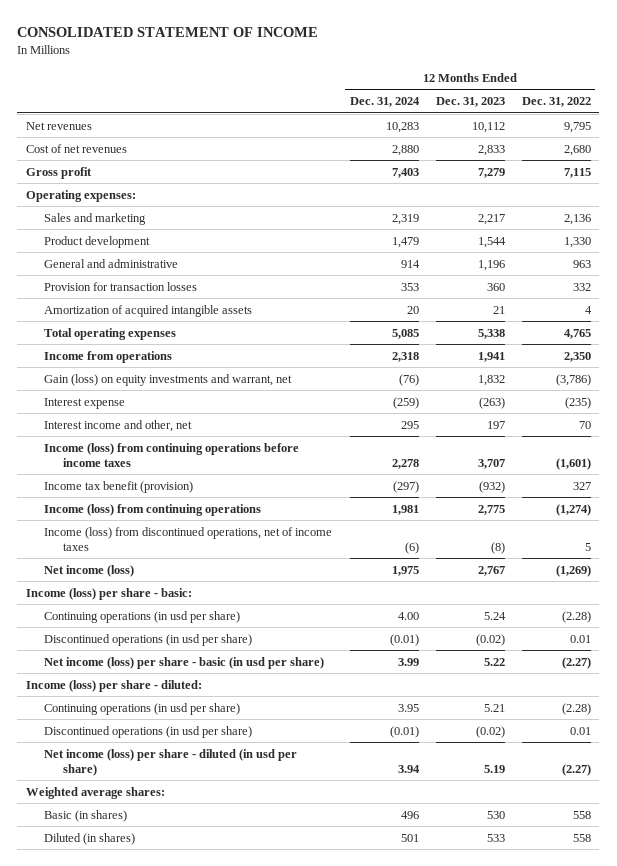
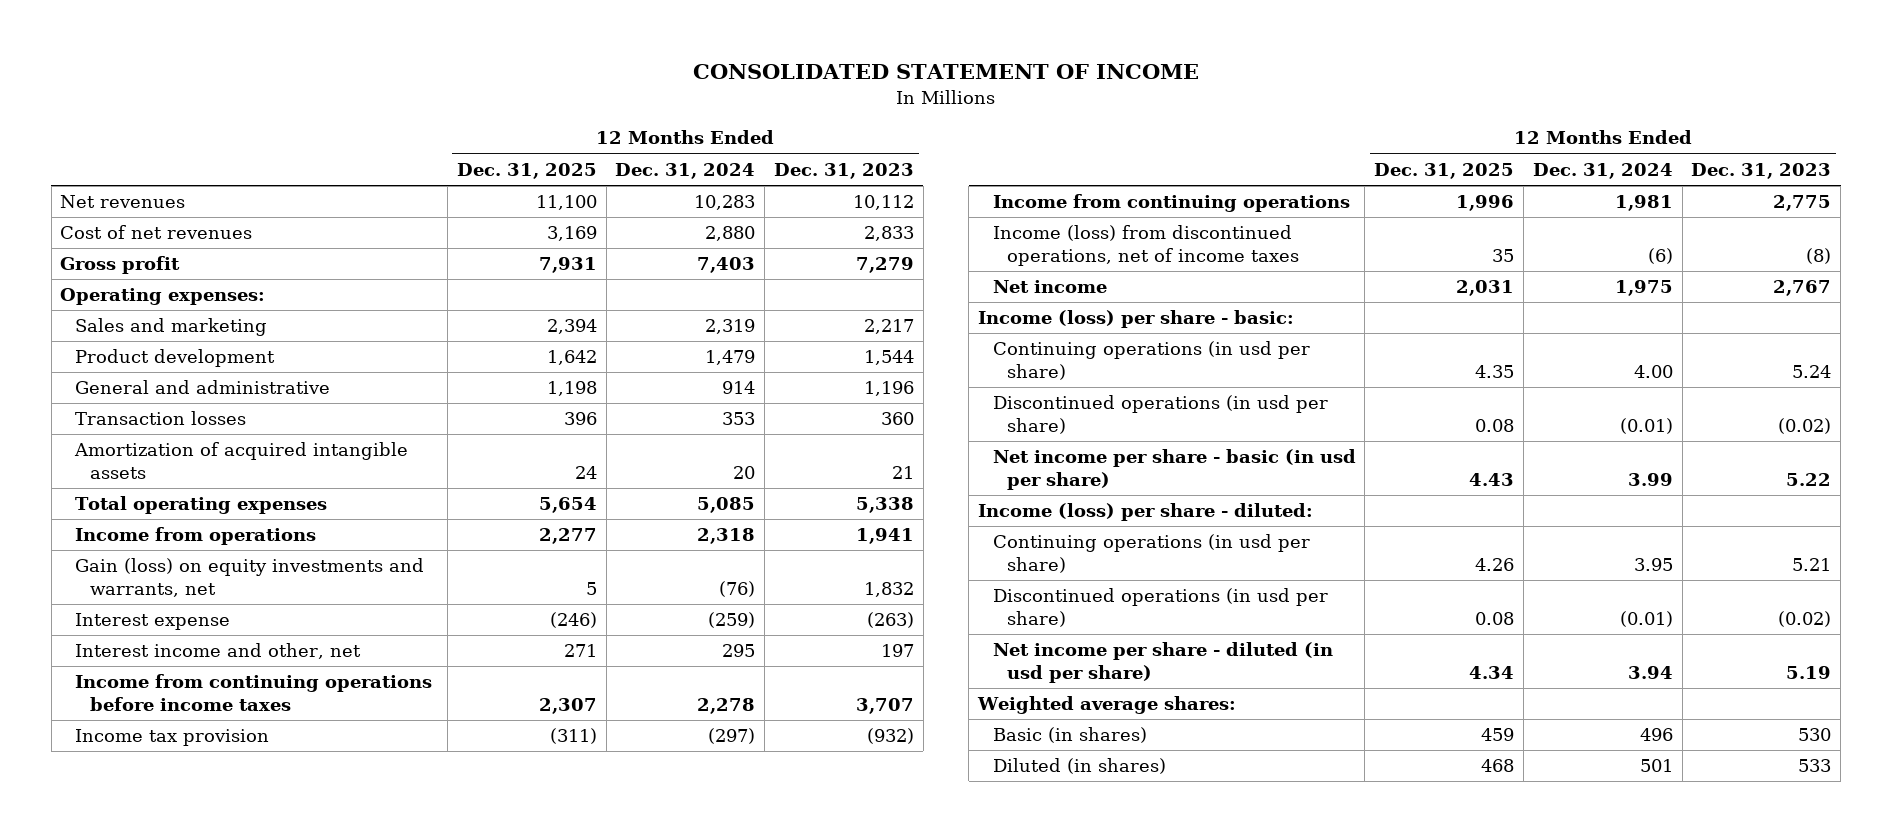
[521,97,591,108] Dec. 31, 2022 -> none
none -> [456,162,597,179] Dec. 31, 2025
[44,281,198,291] Provision for transaction losses -> [75,411,247,426] Transaction losses
[44,373,293,386] Gain (loss) on equity investments and warrant, net -> [75,558,425,598] Gain (loss) on equity investments and warrants, net
[44,442,300,468] Income (loss) from continuing operations before income taxes -> [75,674,433,712] Income from continuing operations before income taxes
[44,480,194,493] Income tax benefit (provision) -> [75,729,270,747] Income tax provision
[44,503,262,516] Income (loss) from continuing operations -> [992,194,1350,213] Income from continuing operations
[44,564,135,577] Net income (loss) -> [992,280,1107,294] Net income
[44,656,325,669] Net income (loss) per share - basic (in usd per share) -> [992,449,1356,491] Net income per share - basic (in usd per share)
[44,748,298,777] Net income (loss) per share - diluted (in usd per share) -> [992,642,1333,684] Net income per share - diluted (in usd per share)

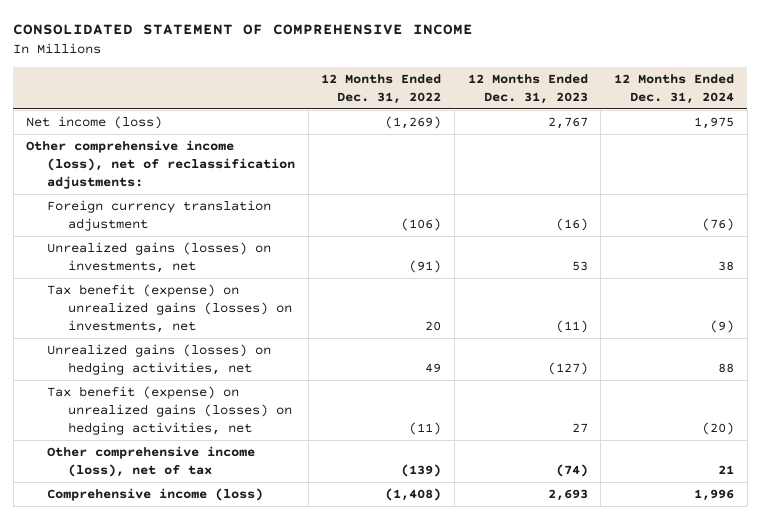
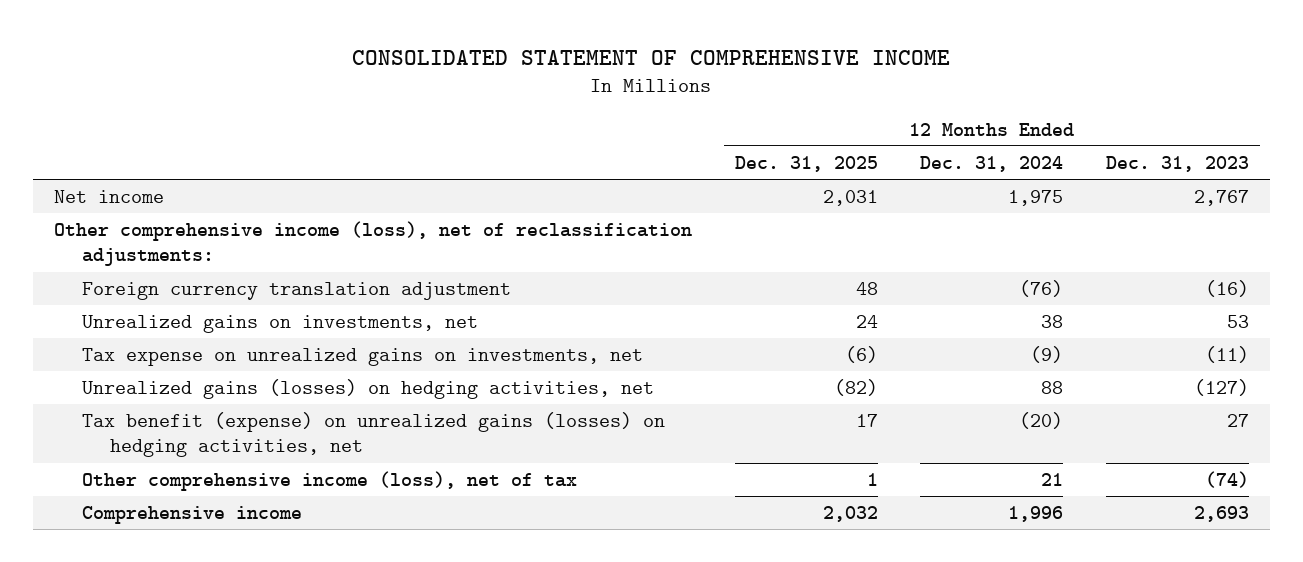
[321,73,442,104] 12 Months Ended Dec. 31, 2022 -> none
none -> [734,155,878,172] Dec. 31, 2025
[26,116,163,130] Net income (loss) -> [53,189,164,203] Net income
[46,242,271,273] Unrealized gains (losses) on investments, net -> [82,314,479,333] Unrealized gains on investments, net
[46,284,292,333] Tax benefit (expense) on unrealized gains (losses) on investments, net -> [82,347,644,366] Tax expense on unrealized gains on investments, net
[46,488,263,502] Comprehensive income (loss) -> [82,505,303,524] Comprehensive income

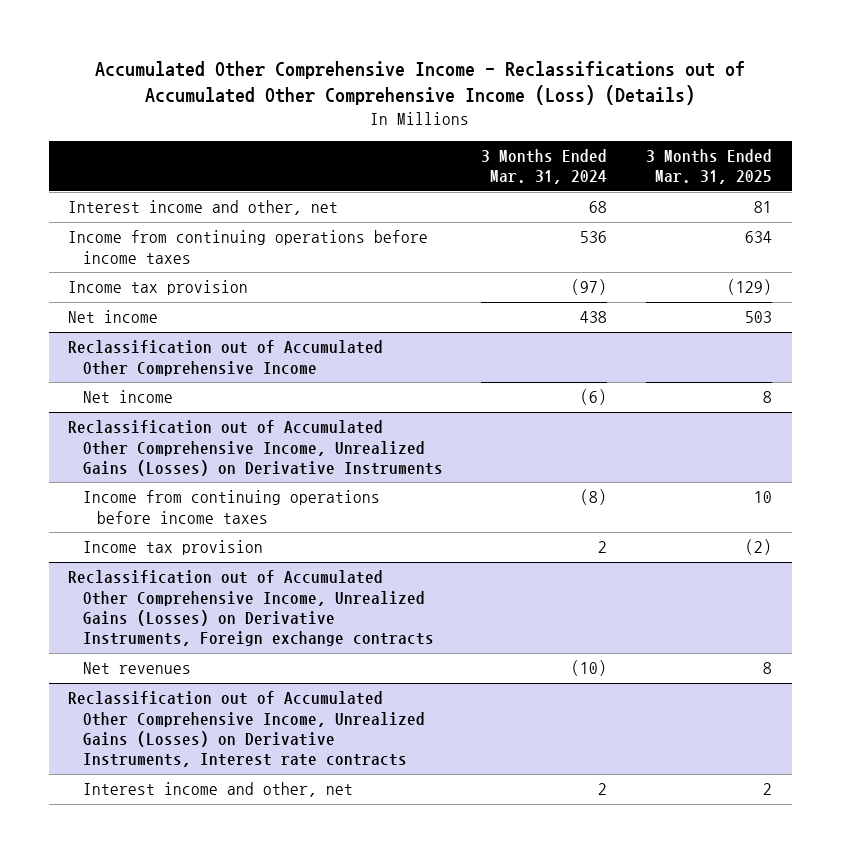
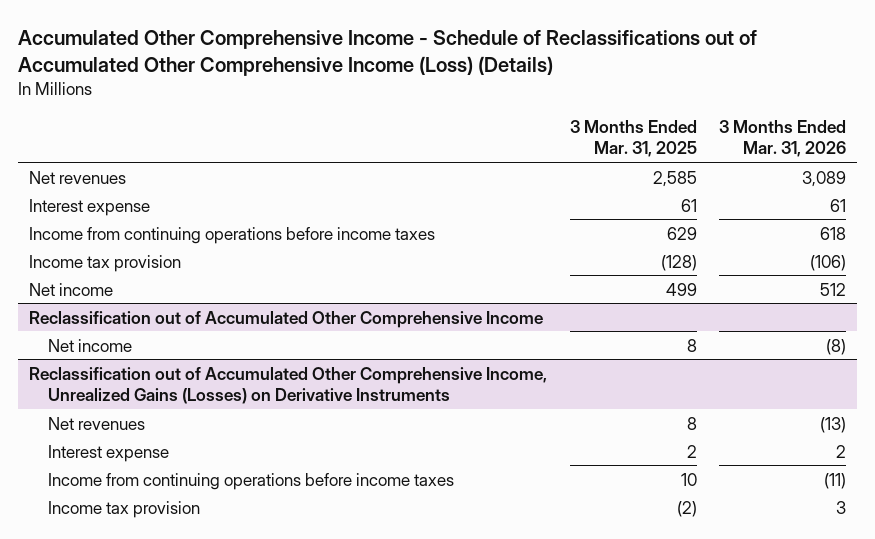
[95,60,746,106] Accumulated Other Comprehensive Income - Reclassifications out of Accumulated Other Comprehensive Income (Loss) (Details) -> [18,30,758,76] Accumulated Other Comprehensive Income - Schedule of Reclassifications out of Accumulated Other Comprehensive Income (Loss) (Details)
[481,149,608,185] 3 Months Ended Mar. 31, 2024 -> none
none -> [718,119,846,158] 3 Months Ended Mar. 31, 2026
[68,200,339,216] Interest income and other, net -> none
none -> [29,170,127,184] Net revenues
none -> [29,198,151,216] Interest expense
[745,231,773,244] 634 -> [666,226,697,240] 629
[727,279,773,296] (129) -> [660,254,697,271] (128)
[745,311,773,324] 503 -> [665,282,697,296] 499
none -> [48,416,146,430] Net revenues
none -> [48,444,170,462] Interest expense
[68,570,434,646] Reclassification out of Accumulated Other Comprehensive Income, Unrealized Gains (Losses) on Derivative Instruments, Foreign exchange contracts -> none
[82,662,191,675] Net revenues -> none
[68,691,425,767] Reclassification out of Accumulated Other Comprehensive Income, Unrealized Gains (Losses) on Derivative Instruments, Interest rate contracts -> none
[82,782,353,798] Interest income and other, net -> none

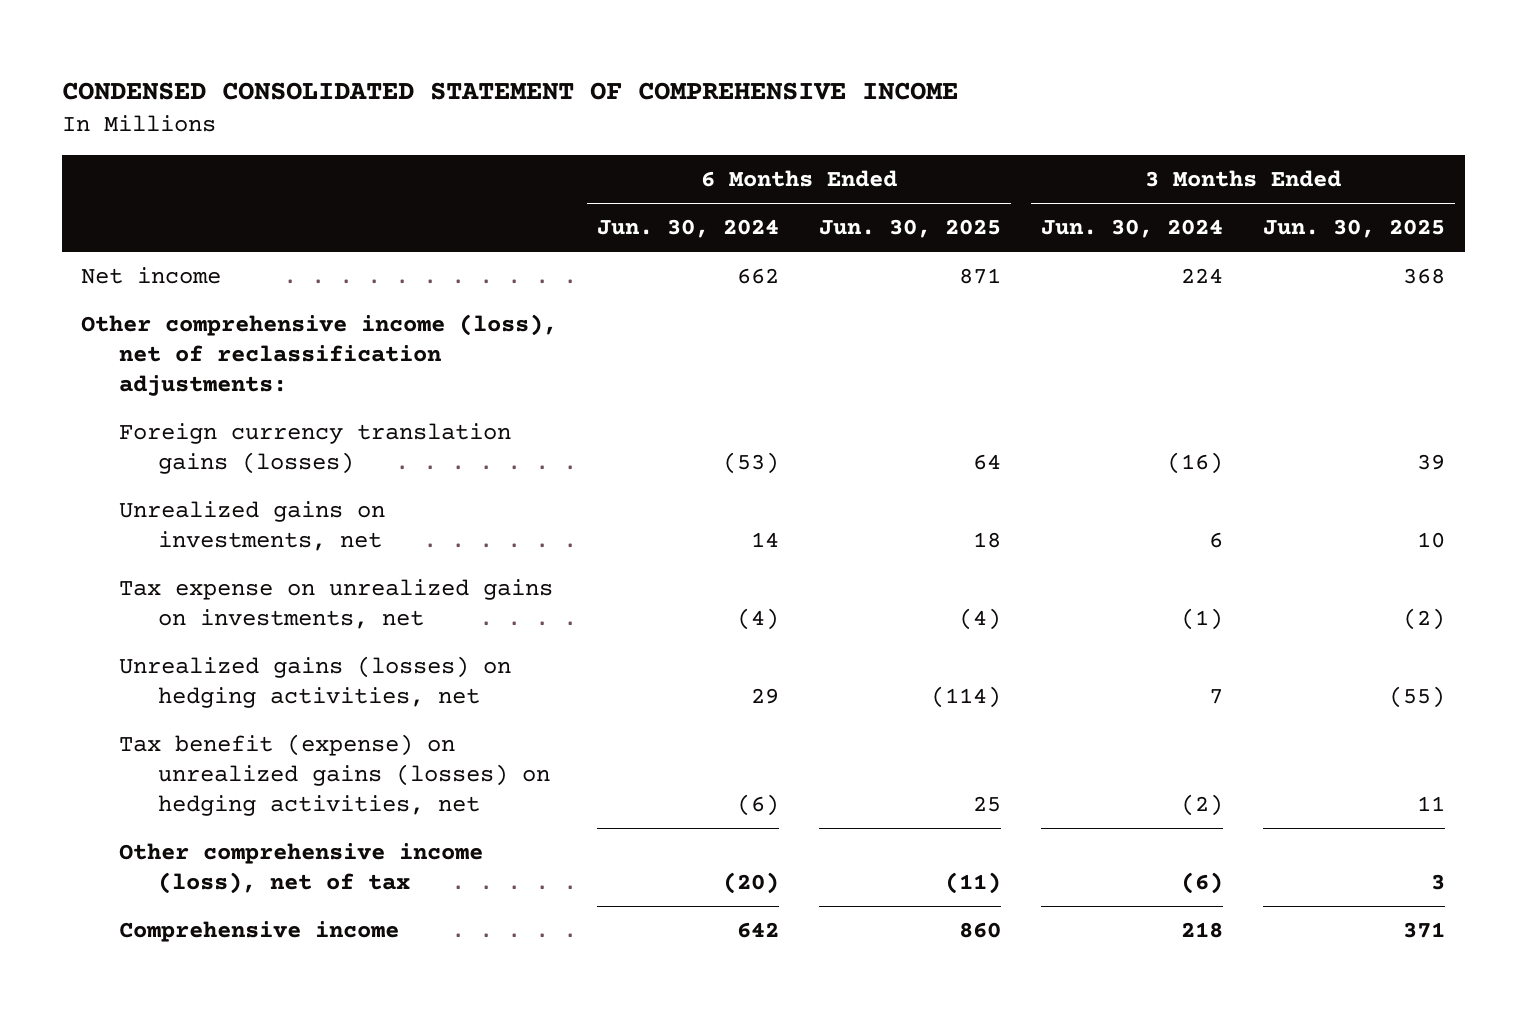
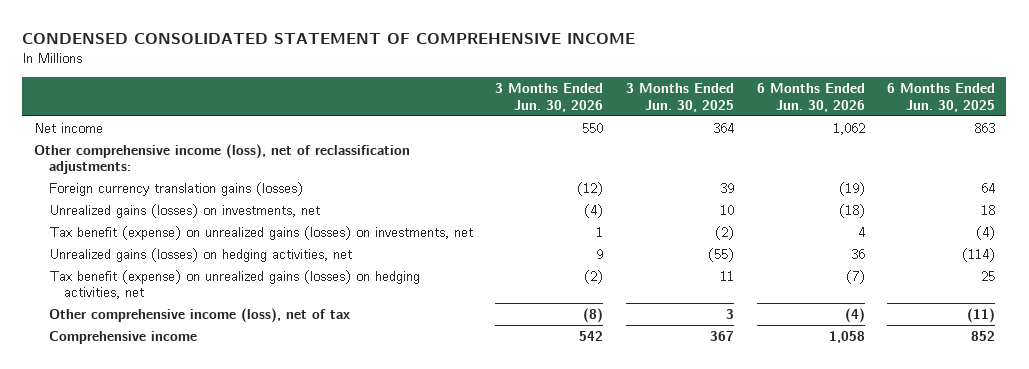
[597,219,780,239] Jun. 30, 2024 -> none
[1041,219,1224,239] Jun. 30, 2024 -> none
none -> [495,83,604,112] 3 Months Ended Jun. 30, 2026
none -> [756,83,865,112] 6 Months Ended Jun. 30, 2026
[959,267,1002,284] 871 -> [974,122,996,133] 863
[1402,267,1445,284] 368 -> [712,122,734,133] 364
[119,500,386,551] Unrealized gains on investments, net -> [48,203,320,218] Unrealized gains (losses) on investments, net
[119,578,554,629] Tax expense on unrealized gains on investments, net -> [48,225,473,240] Tax benefit (expense) on unrealized gains (losses) on investments, net
[959,921,1002,938] 860 -> [971,330,996,341] 852
[1402,921,1445,938] 371 -> [709,330,734,341] 367

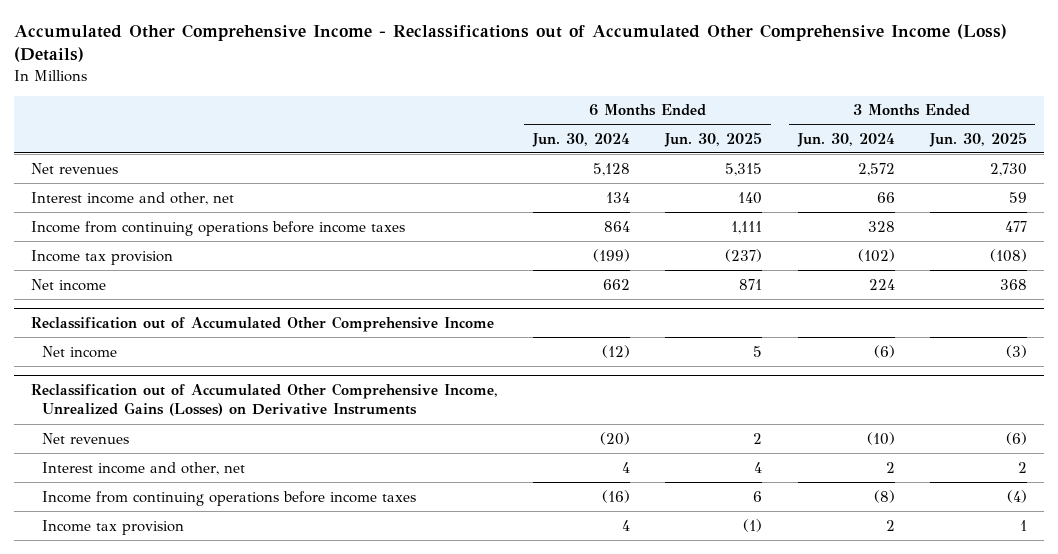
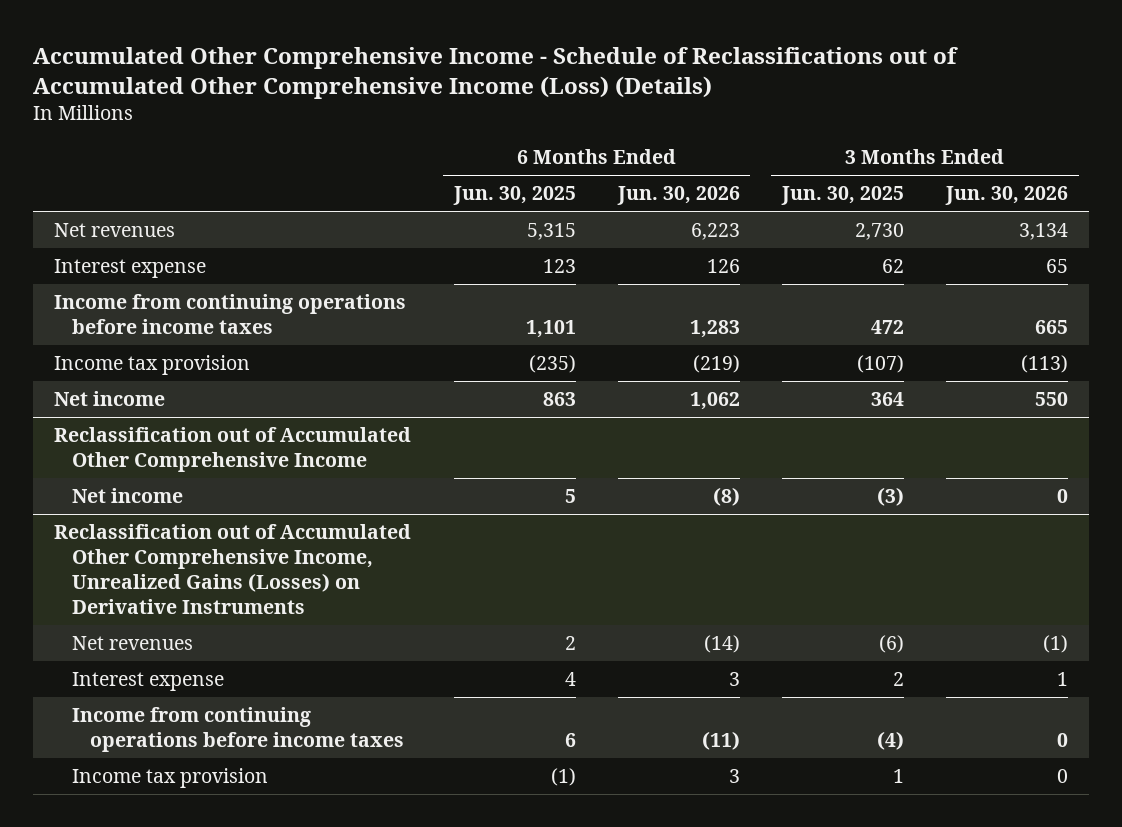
[13,23,1007,63] Accumulated Other Comprehensive Income - Reclassifications out of Accumulated Other Comprehensive Income (Loss) (Details) -> [33,46,959,99] Accumulated Other Comprehensive Income - Schedule of Reclassifications out of Accumulated Other Comprehensive Income (Loss) (Details)
[532,132,631,147] Jun. 30, 2024 -> none
[796,132,895,147] Jun. 30, 2024 -> none
none -> [616,186,740,206] Jun. 30, 2026
none -> [945,186,1069,206] Jun. 30, 2026
[31,191,235,205] Interest income and other, net -> none
none -> [54,259,207,279] Interest expense
[731,220,763,234] 1,111 -> [525,320,576,339] 1,101
[1004,220,1027,232] 477 -> [870,320,904,335] 472
[725,248,763,262] (237) -> [528,355,576,374] (235)
[989,248,1027,262] (108) -> [856,355,904,374] (107)
[739,278,763,290] 871 -> [542,392,576,407] 863
[999,278,1027,290] 368 -> [870,392,904,407] 364
[41,461,245,475] Interest income and other, net -> none
none -> [72,672,225,692] Interest expense

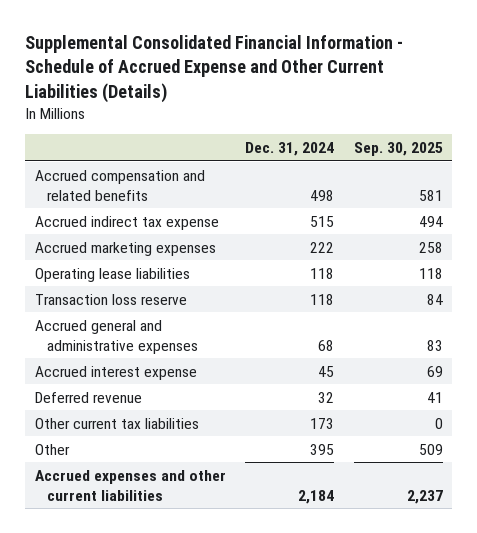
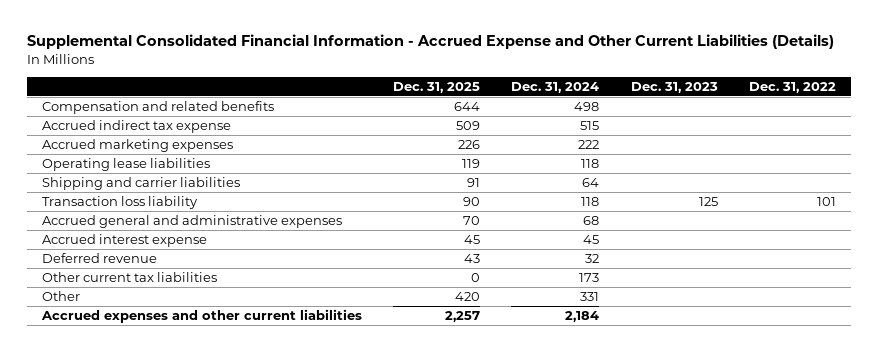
[24,35,403,103] Supplemental Consolidated Financial Information - Schedule of Accrued Expense and Other Current Liabilities (Details) -> [26,34,834,50] Supplemental Consolidated Financial Information - Accrued Expense and Other Current Liabilities (Details)
[353,141,443,156] Sep. 30, 2025 -> none
none -> [393,81,481,93] Dec. 31, 2025
none -> [630,81,718,93] Dec. 31, 2023
none -> [748,81,836,93] Dec. 31, 2022
[34,169,205,201] Accrued compensation and related benefits -> [42,101,275,115] Compensation and related benefits
none -> [42,177,241,191] Shipping and carrier liabilities
[34,293,187,305] Transaction loss reserve -> [42,196,199,210] Transaction loss liability
[310,443,335,455] 395 -> [580,292,600,302] 331

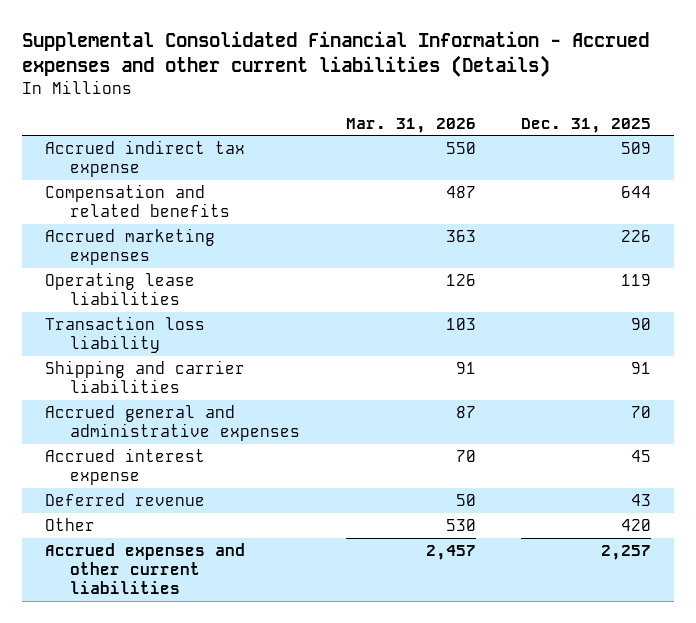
[26,34,834,50] Supplemental Consolidated Financial Information - Accrued Expense and Other Current Liabilities (Details) -> [22,31,650,78] Supplemental Consolidated Financial Information - Accrued expenses and other current liabilities (Details)
[511,81,600,93] Dec. 31, 2024 -> none
[630,81,718,93] Dec. 31, 2023 -> none
[748,81,836,93] Dec. 31, 2022 -> none
none -> [345,117,476,133] Mar. 31, 2026
[42,101,275,115] Compensation and related benefits -> [44,184,231,218] Compensation and related benefits
[42,177,241,191] Shipping and carrier liabilities -> [44,360,245,394] Shipping and carrier liabilities
[42,272,218,283] Other current tax liabilities -> none

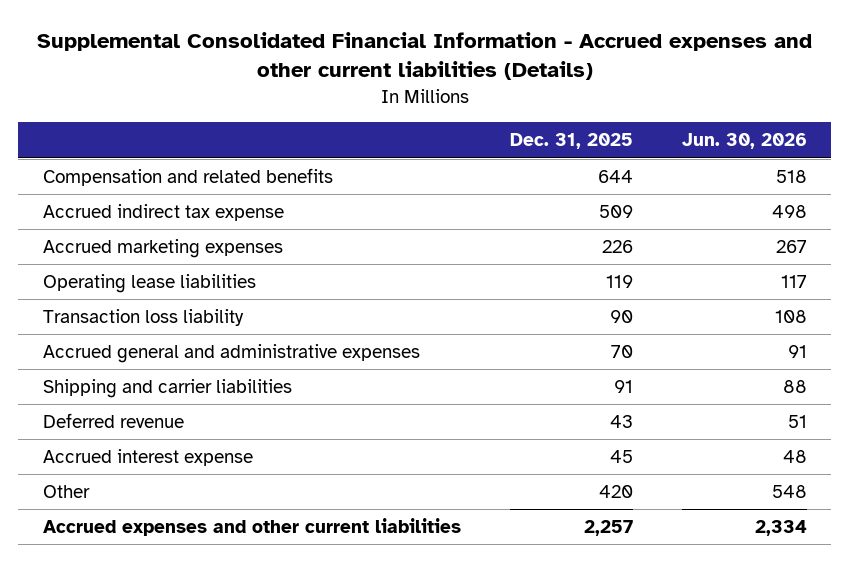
[345,117,476,133] Mar. 31, 2026 -> none
none -> [681,133,807,150] Jun. 30, 2026
[44,140,245,178] Accrued indirect tax expense -> [42,204,284,222] Accrued indirect tax expense
[44,360,245,394] Shipping and carrier liabilities -> [42,379,292,399] Shipping and carrier liabilities
[44,448,205,486] Accrued interest expense -> [42,449,253,467] Accrued interest expense

